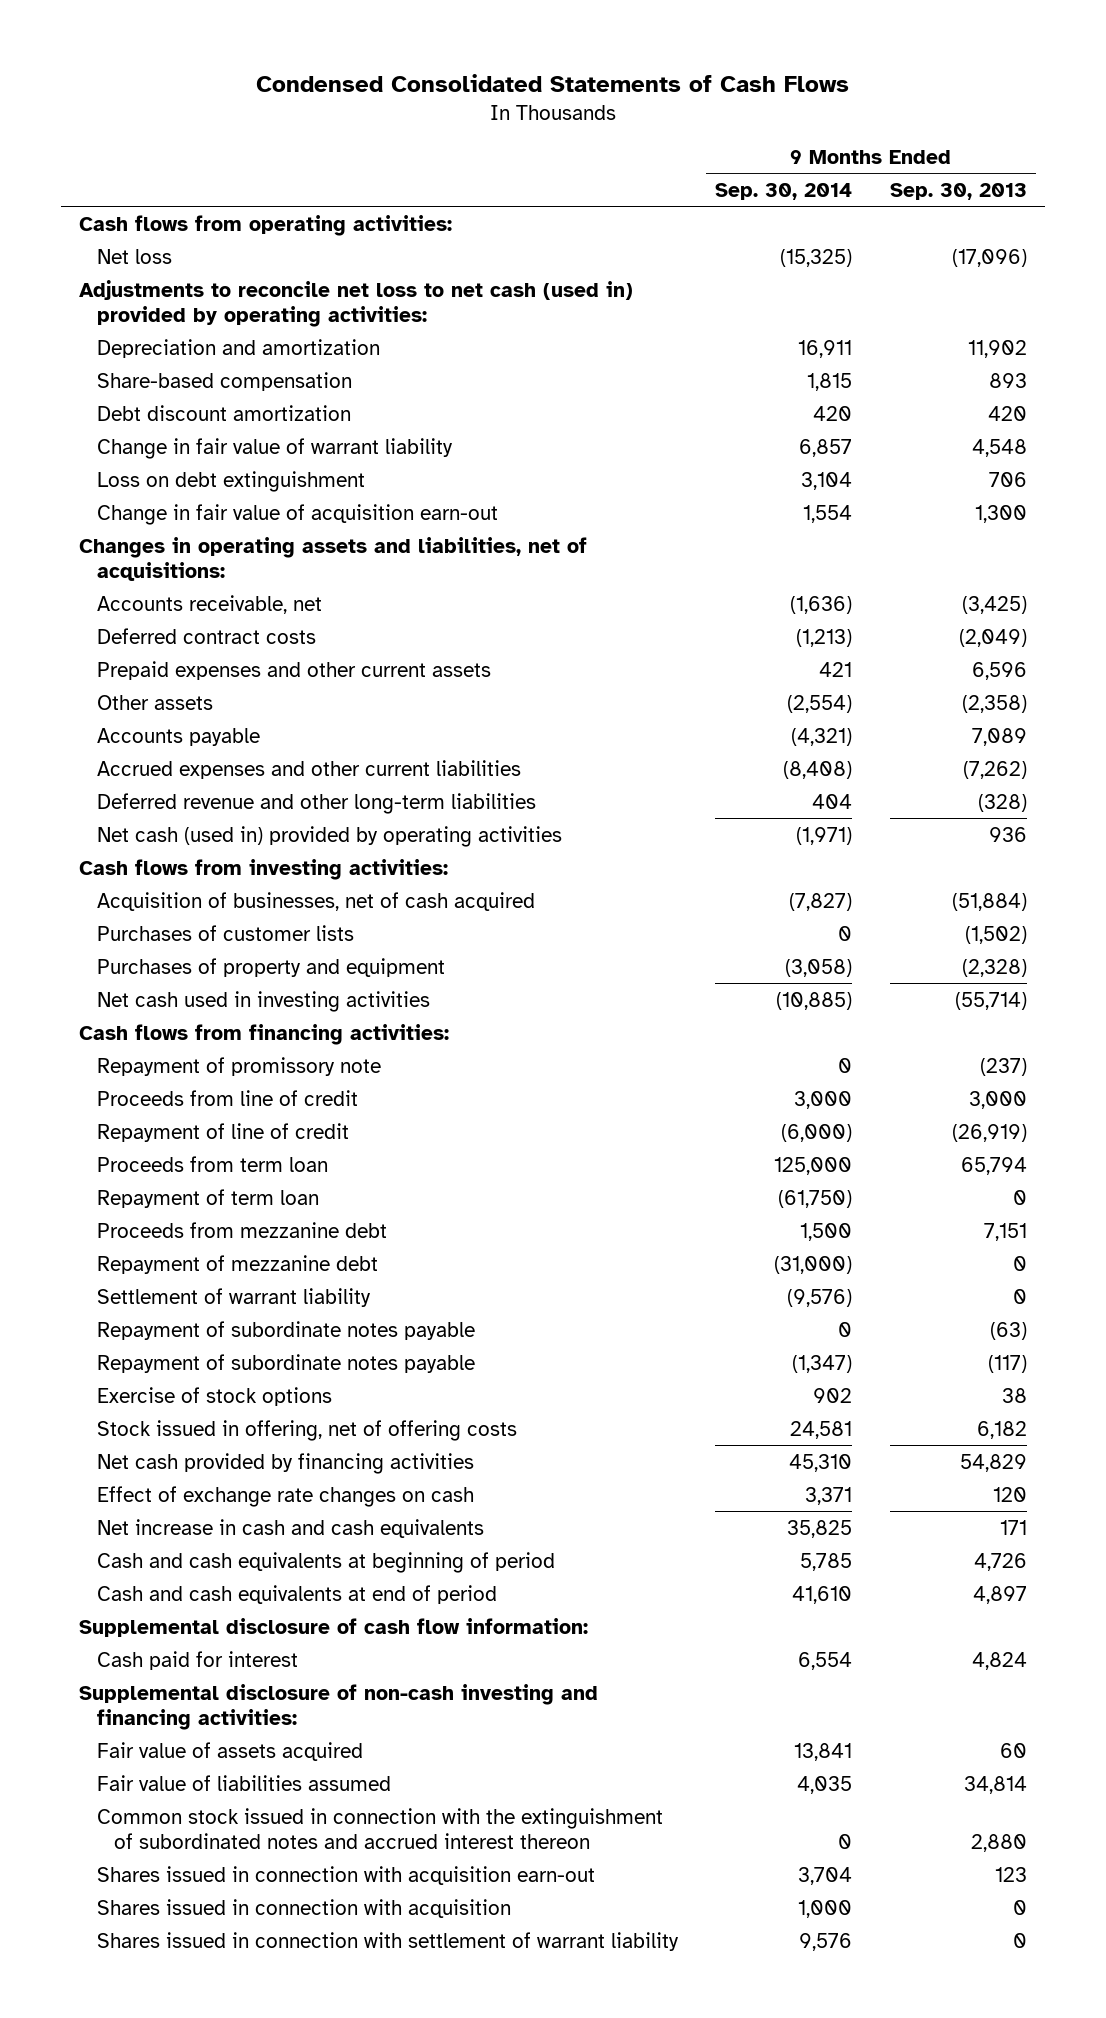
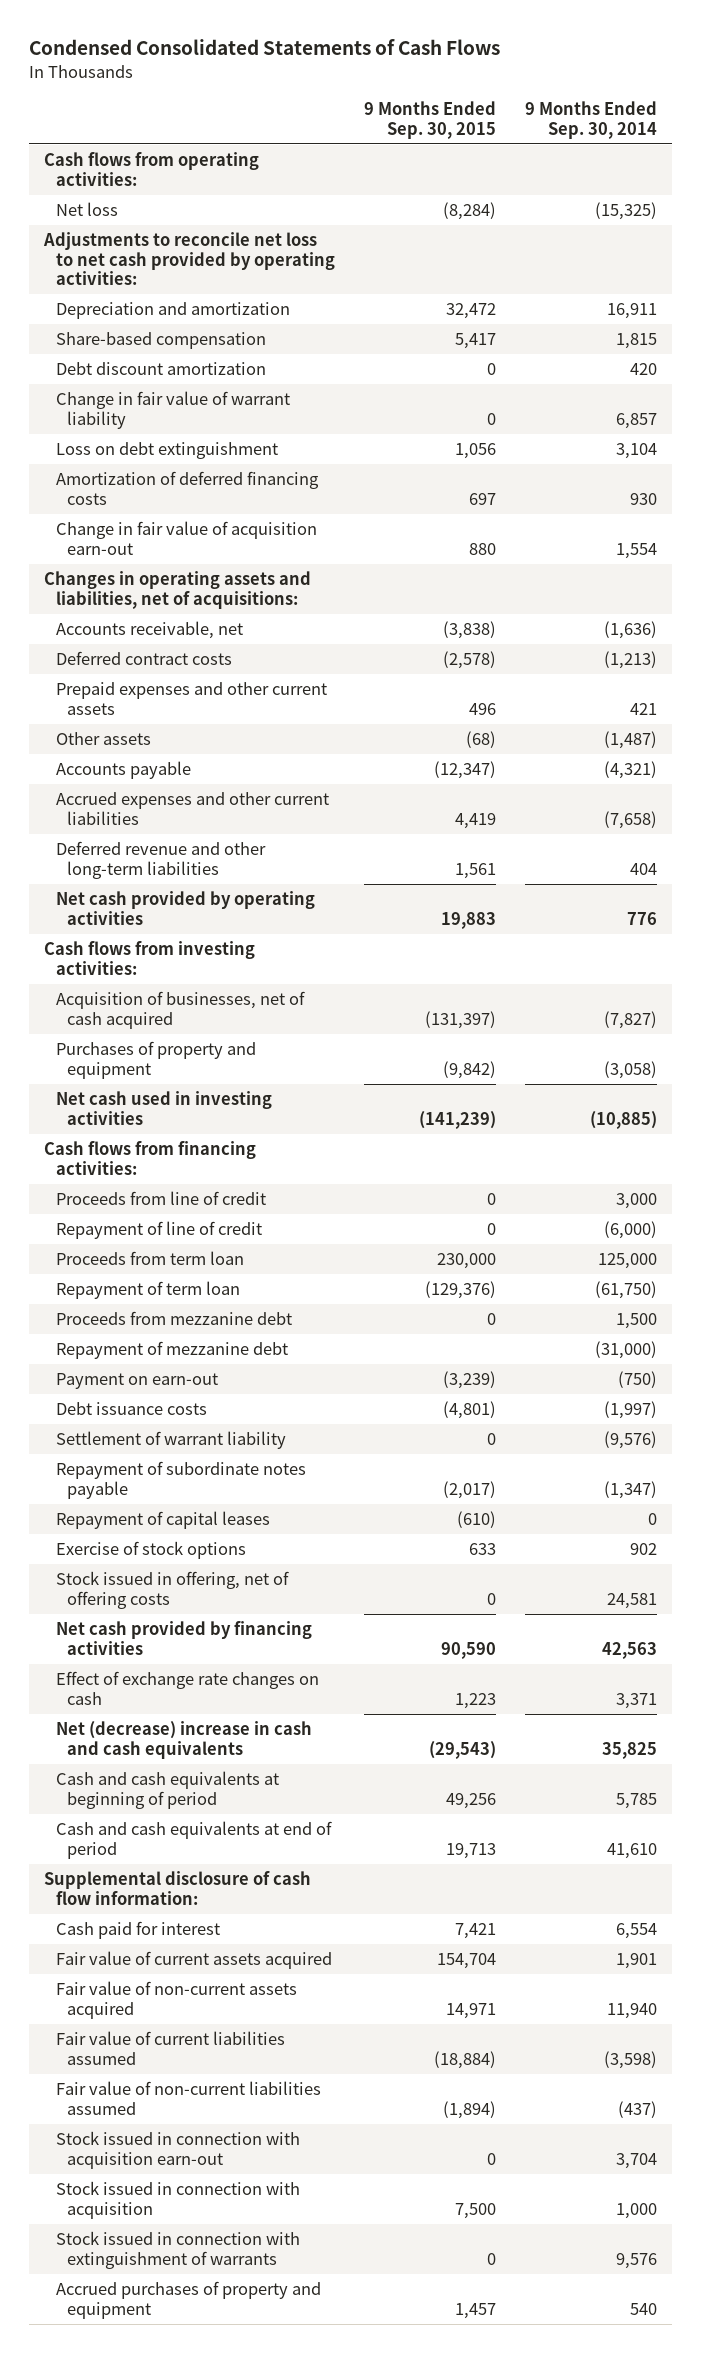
[889,182,1027,200] Sep. 30, 2013 -> none
none -> [363,101,496,140] 9 Months Ended Sep. 30, 2015
[79,279,634,327] Adjustments to reconcile net loss to net cash (used in) provided by operating activities: -> [42,232,335,286] Adjustments to reconcile net loss to net cash provided by operating activities:
none -> [55,471,319,505] Amortization of deferred financing costs
[787,694,853,713] (2,554) -> [604,731,658,750] (1,487)
[783,760,853,779] (8,408) -> [604,810,658,829] (7,658)
[96,825,562,847] Net cash (used in) provided by operating activities -> [55,891,315,925] Net cash provided by operating activities
[796,826,853,845] (1,971) -> [627,911,658,925] 776
[96,924,354,941] Purchases of customer lists -> none
[96,1056,381,1076] Repayment of promissory note -> none
none -> [55,1373,218,1390] Payment on earn-out
none -> [55,1402,207,1416] Debt issuance costs
[96,1320,475,1340] Repayment of subordinate notes payable -> none
none -> [55,1511,270,1530] Repayment of capital leases
[789,1453,853,1472] 45,310 -> [602,1641,658,1659] 42,563
[96,1518,484,1538] Net increase in cash and cash equivalents -> [55,1721,312,1759] Net (decrease) increase in cash and cash equivalents
[79,1683,599,1730] Supplemental disclosure of non-cash investing and financing activities: -> none
[96,1807,663,1849] Common stock issued in connection with the extinguishment of subordinated notes and accrued interest thereon -> none
[96,1741,363,1761] Fair value of assets acquired -> [55,1951,332,1970] Fair value of current assets acquired
[794,1742,853,1761] 13,841 -> [616,1953,658,1970] 1,901
none -> [55,1981,297,2019] Fair value of non-current assets acquired
[96,1774,391,1791] Fair value of liabilities assumed -> [55,2031,285,2065] Fair value of current liabilities assumed
[797,1775,853,1794] 4,035 -> [604,2050,658,2069] (3,598)
none -> [55,2081,321,2115] Fair value of non-current liabilities assumed
[96,1865,595,1885] Shares issued in connection with acquisition earn-out -> [55,2131,300,2169] Stock issued in connection with acquisition earn-out
[96,1898,511,1918] Shares issued in connection with acquisition -> [55,2181,300,2219] Stock issued in connection with acquisition
[96,1931,679,1951] Shares issued in connection with settlement of warrant liability -> [55,2231,300,2269] Stock issued in connection with extinguishment of warrants
none -> [55,2281,321,2319] Accrued purchases of property and equipment

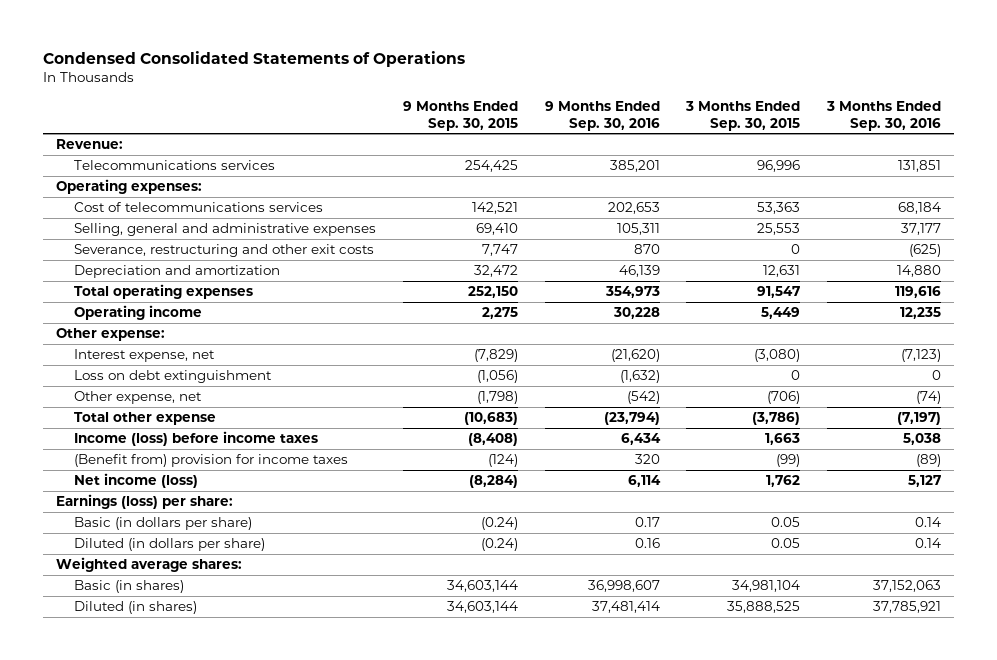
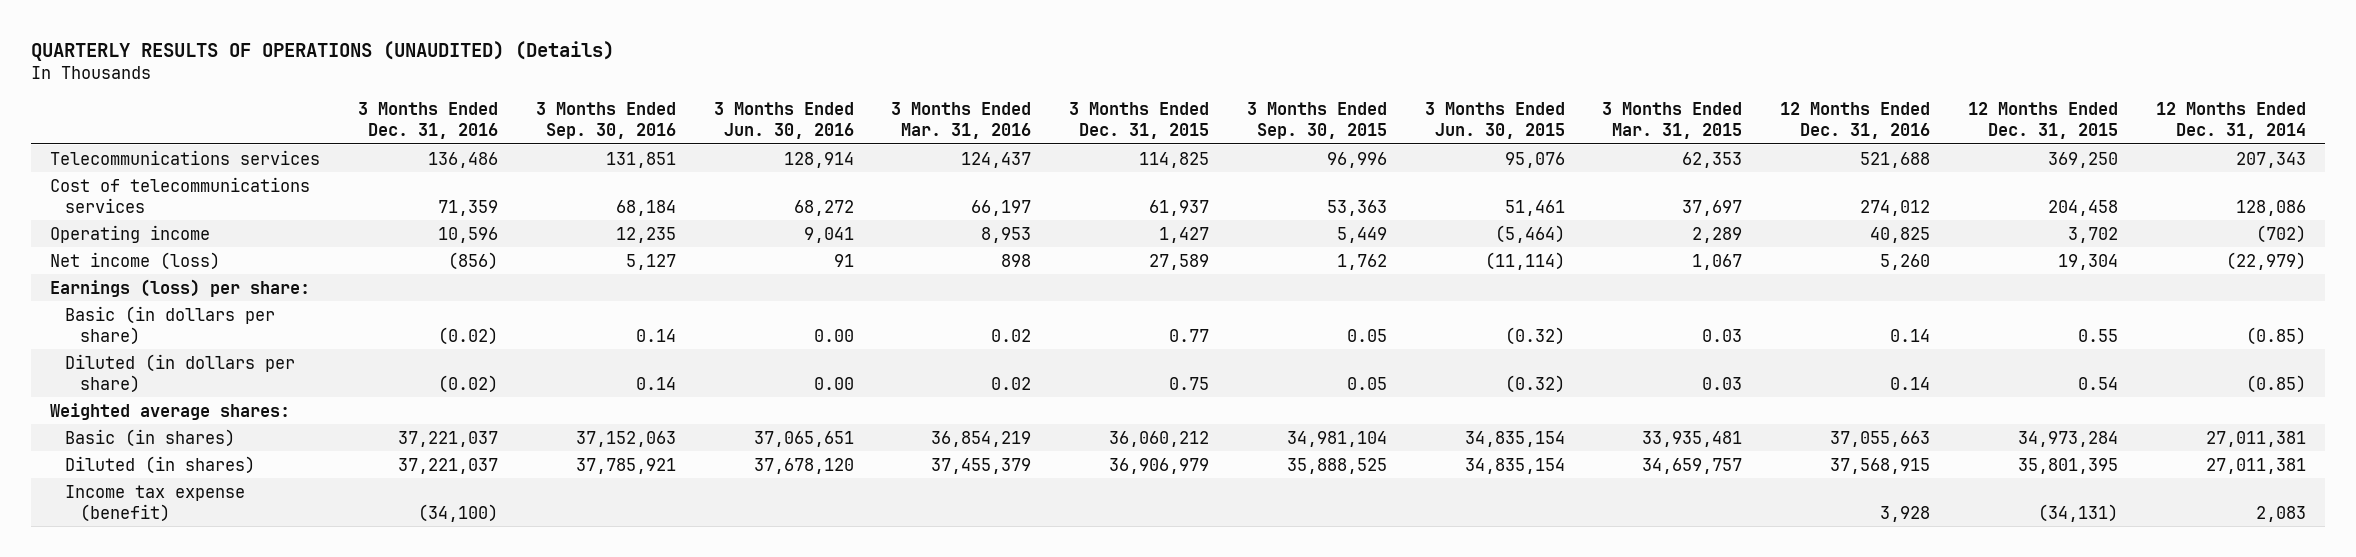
[42,50,465,67] Condensed Consolidated Statements of Operations -> [31,40,615,61] QUARTERLY RESULTS OF OPERATIONS (UNAUDITED) (Details)
[403,101,519,131] 9 Months Ended Sep. 30, 2015 -> none
[544,101,660,131] 9 Months Ended Sep. 30, 2016 -> none
none -> [358,102,499,140] 3 Months Ended Dec. 31, 2016
none -> [713,102,854,140] 3 Months Ended Jun. 30, 2016
none -> [891,102,1032,140] 3 Months Ended Mar. 31, 2016
none -> [1069,102,1210,140] 3 Months Ended Dec. 31, 2015
none -> [1424,102,1565,140] 3 Months Ended Jun. 30, 2015
none -> [1602,102,1743,140] 3 Months Ended Mar. 31, 2015
none -> [1780,102,1931,140] 12 Months Ended Dec. 31, 2016
none -> [1967,102,2118,140] 12 Months Ended Dec. 31, 2015
none -> [2155,102,2306,140] 12 Months Ended Dec. 31, 2014
[55,139,123,150] Revenue: -> none
[55,179,202,195] Operating expenses: -> none
[74,223,377,237] Selling, general and administrative expenses -> none
[74,244,375,258] Severance, restructuring and other exit costs -> none
[74,265,281,279] Depreciation and amortization -> none
[74,284,254,300] Total operating expenses -> none
[55,328,165,342] Other expense: -> none
[74,349,216,363] Interest expense, net -> none
[74,370,273,384] Loss on debt extinguishment -> none
[74,391,203,405] Other expense, net -> none
[74,412,217,426] Total other expense -> none
[74,431,319,447] Income (loss) before income taxes -> none
[74,454,349,468] (Benefit from) provision for income taxes -> none
none -> [65,484,246,522] Income tax expense (benefit)

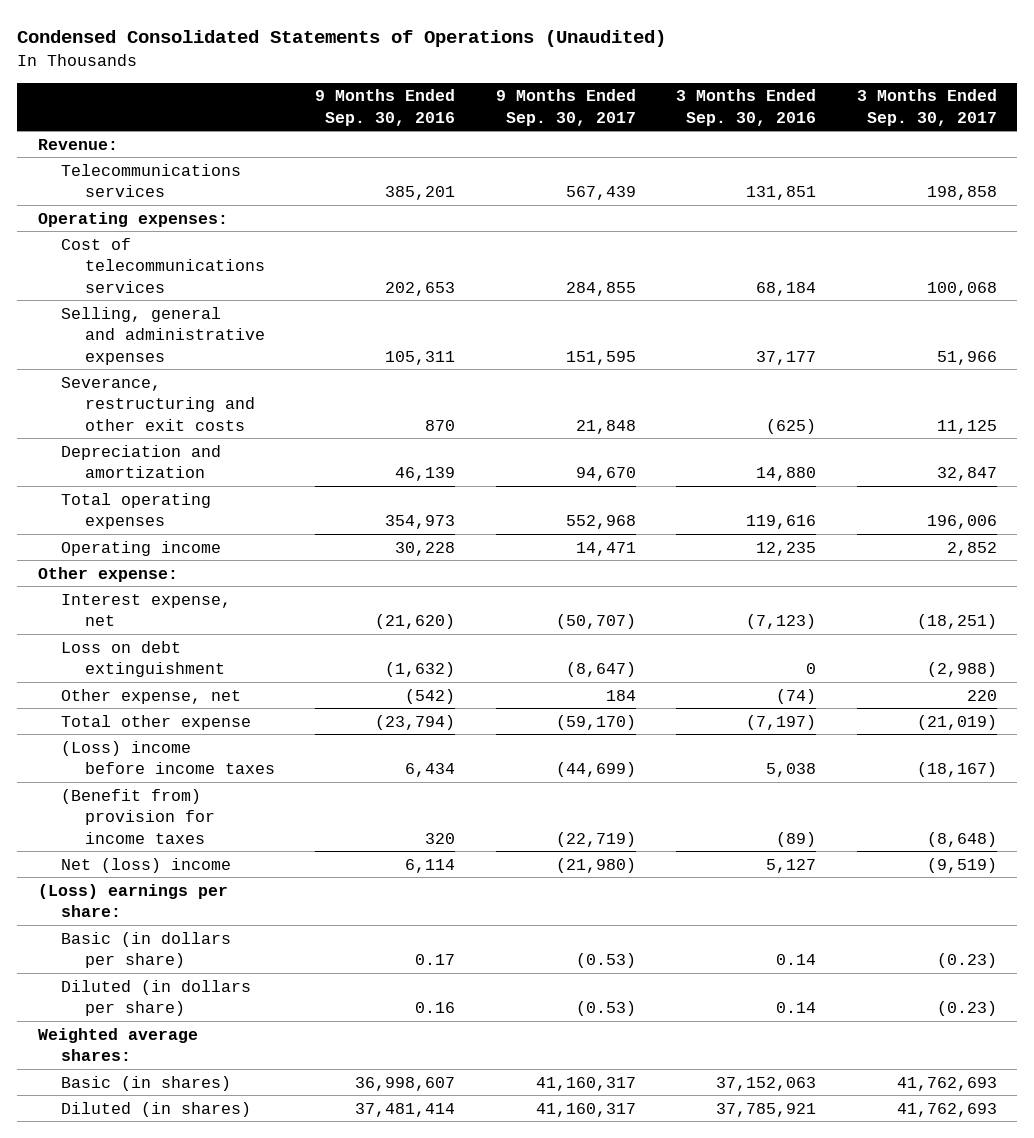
[31,40,615,61] QUARTERLY RESULTS OF OPERATIONS (UNAUDITED) (Details) -> [17,30,667,48] Condensed Consolidated Statements of Operations (Unaudited)
[358,102,499,140] 3 Months Ended Dec. 31, 2016 -> none
[713,102,854,140] 3 Months Ended Jun. 30, 2016 -> none
[891,102,1032,140] 3 Months Ended Mar. 31, 2016 -> none
[1069,102,1210,140] 3 Months Ended Dec. 31, 2015 -> none
[1246,102,1387,140] 3 Months Ended Sep. 30, 2015 -> none
[1424,102,1565,140] 3 Months Ended Jun. 30, 2015 -> none
[1602,102,1743,140] 3 Months Ended Mar. 31, 2015 -> none
[1780,102,1931,140] 12 Months Ended Dec. 31, 2016 -> none
[1967,102,2118,140] 12 Months Ended Dec. 31, 2015 -> none
[2155,102,2306,140] 12 Months Ended Dec. 31, 2014 -> none
none -> [315,89,456,126] 9 Months Ended Sep. 30, 2016
none -> [495,89,636,126] 9 Months Ended Sep. 30, 2017
none -> [856,89,997,126] 3 Months Ended Sep. 30, 2017
none -> [37,138,118,150] Revenue:
none -> [37,211,228,227] Operating expenses:
none -> [61,306,265,365] Selling, general and administrative expenses
none -> [61,376,255,431] Severance, restructuring and other exit costs
none -> [61,444,222,479] Depreciation and amortization
none -> [61,492,212,530] Total operating expenses
none -> [37,566,178,582] Other expense:
none -> [61,593,232,627] Interest expense, net
none -> [61,640,225,678] Loss on debt extinguishment
none -> [61,688,242,704] Other expense, net
none -> [61,714,252,730] Total other expense
none -> [61,740,275,775] (Loss) income before income taxes
none -> [61,788,215,844] (Benefit from) provision for income taxes
[50,251,221,270] Net income (loss) -> [61,857,232,873] Net (loss) income
[50,278,311,297] Earnings (loss) per share: -> [37,883,228,918] (Loss) earnings per share:
[65,484,246,522] Income tax expense (benefit) -> none

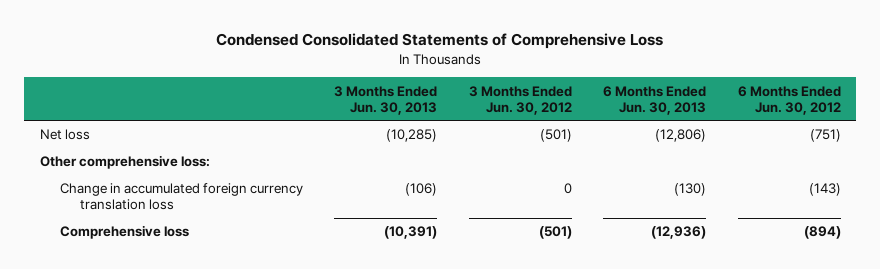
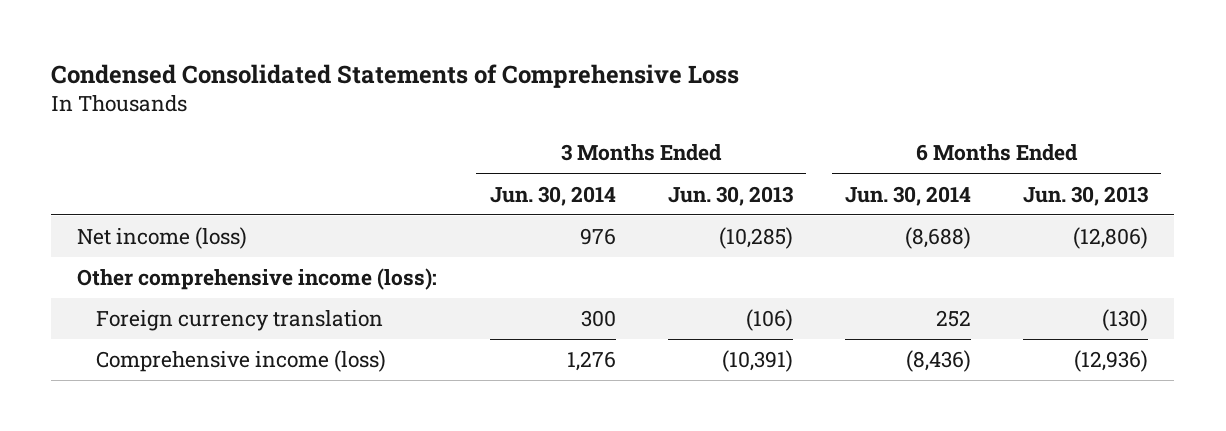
[468,85,572,115] 3 Months Ended Jun. 30, 2012 -> none
[737,85,841,115] 6 Months Ended Jun. 30, 2012 -> none
none -> [489,185,616,206] Jun. 30, 2014
none -> [845,185,972,206] Jun. 30, 2014
[39,129,90,141] Net loss -> [77,227,248,250] Net income (loss)
[39,155,210,170] Other comprehensive loss: -> [77,268,438,291] Other comprehensive income (loss):
[59,183,303,211] Change in accumulated foreign currency translation loss -> [96,310,384,332] Foreign currency translation
[59,225,189,240] Comprehensive loss -> [96,350,387,373] Comprehensive income (loss)

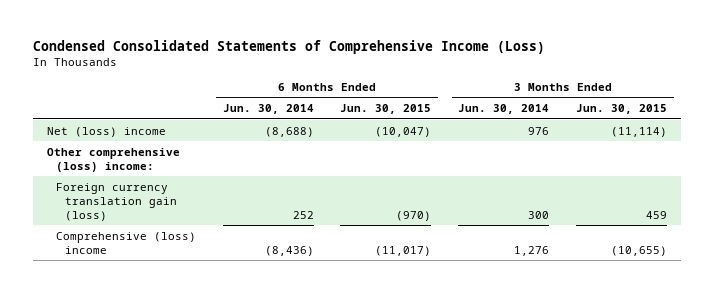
[51,64,740,89] Condensed Consolidated Statements of Comprehensive Loss -> [33,39,546,54] Condensed Consolidated Statements of Comprehensive Income (Loss)
[667,185,793,206] Jun. 30, 2013 -> none
[1023,185,1149,206] Jun. 30, 2013 -> none
none -> [340,104,432,115] Jun. 30, 2015
none -> [576,104,668,115] Jun. 30, 2015
[77,227,248,250] Net income (loss) -> [46,126,166,137] Net (loss) income
[77,268,438,291] Other comprehensive income (loss): -> [46,147,180,172] Other comprehensive (loss) income:
[96,310,384,332] Foreign currency translation -> [55,182,177,221] Foreign currency translation gain (loss)
[96,350,387,373] Comprehensive income (loss) -> [55,231,196,254] Comprehensive (loss) income

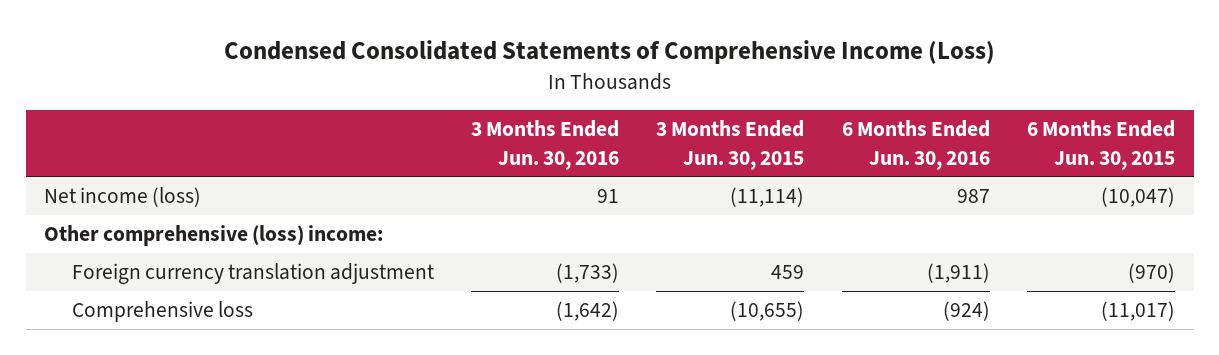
[222,104,314,115] Jun. 30, 2014 -> none
[458,104,550,115] Jun. 30, 2014 -> none
none -> [471,120,620,170] 3 Months Ended Jun. 30, 2016
none -> [841,120,990,170] 6 Months Ended Jun. 30, 2016
[46,126,166,137] Net (loss) income -> [44,187,202,208] Net income (loss)
[55,182,177,221] Foreign currency translation gain (loss) -> [71,263,434,285] Foreign currency translation adjustment
[55,231,196,254] Comprehensive (loss) income -> [71,301,253,323] Comprehensive loss

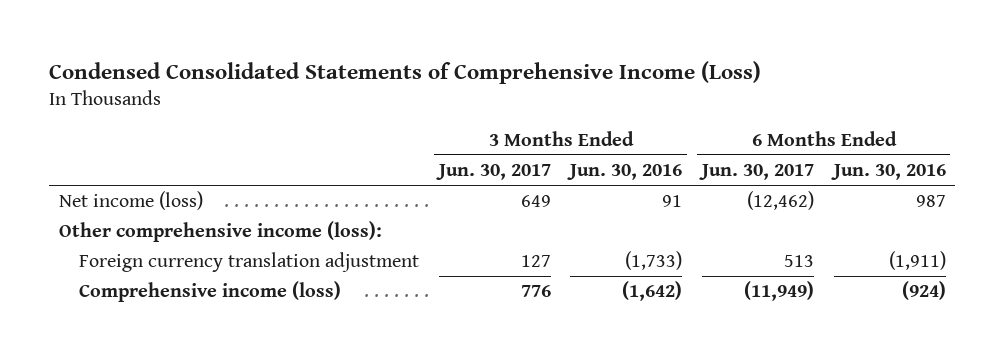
[656,120,805,170] 3 Months Ended Jun. 30, 2015 -> none
[1027,120,1176,170] 6 Months Ended Jun. 30, 2015 -> none
none -> [435,164,551,181] Jun. 30, 2017
none -> [699,164,815,181] Jun. 30, 2017
[44,225,384,247] Other comprehensive (loss) income: -> [58,221,382,243] Other comprehensive income (loss):
[71,301,253,323] Comprehensive loss -> [79,281,342,303] Comprehensive income (loss)

